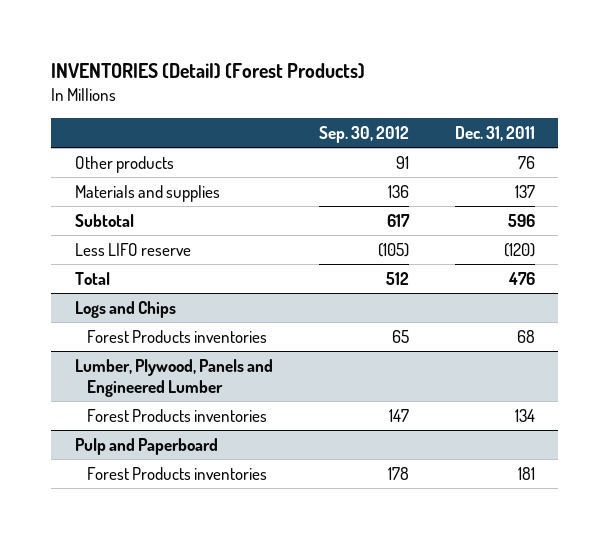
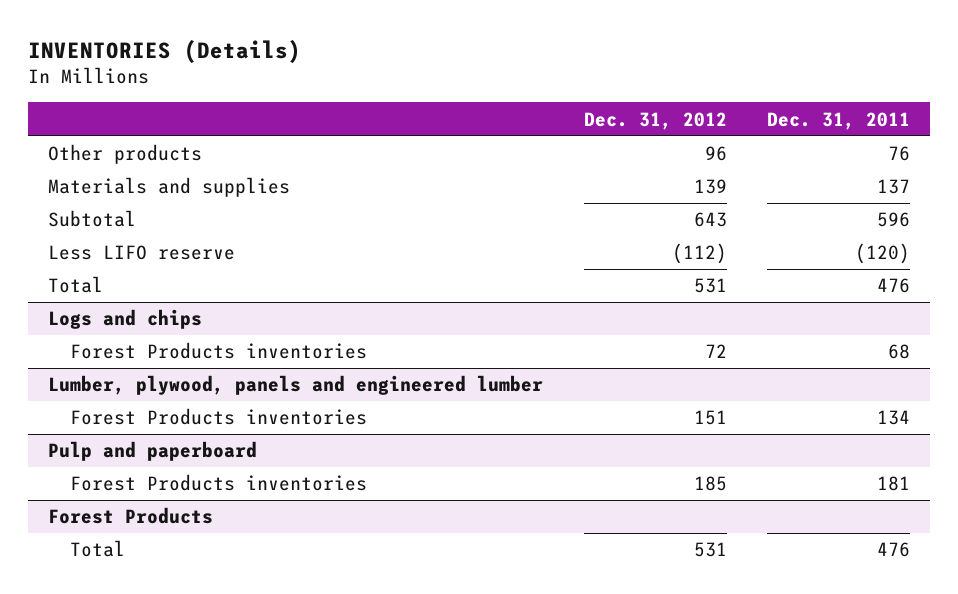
[51,63,366,80] INVENTORIES (Detail) (Forest Products) -> [28,39,302,63] INVENTORIES (Details)
[318,126,409,144] Sep. 30, 2012 -> none
none -> [583,111,727,130] Dec. 31, 2012
[74,300,176,318] Logs and Chips -> [48,309,203,330] Logs and chips
[74,358,273,397] Lumber, Plywood, Panels and Engineered Lumber -> [48,375,544,396] Lumber, plywood, panels and engineered lumber
[74,437,218,455] Pulp and Paperboard -> [48,441,258,462] Pulp and paperboard
none -> [48,507,214,525] Forest Products
none -> [70,540,126,558] Total

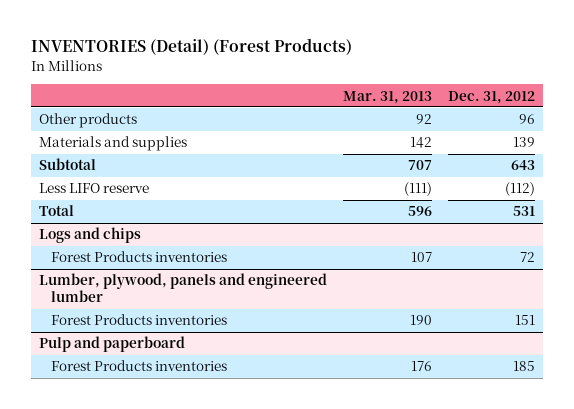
[28,39,302,63] INVENTORIES (Details) -> [31,38,353,56] INVENTORIES (Detail) (Forest Products)
[766,111,910,130] Dec. 31, 2011 -> none
none -> [342,90,432,104] Mar. 31, 2013
[48,507,214,525] Forest Products -> none
[70,540,126,558] Total -> none

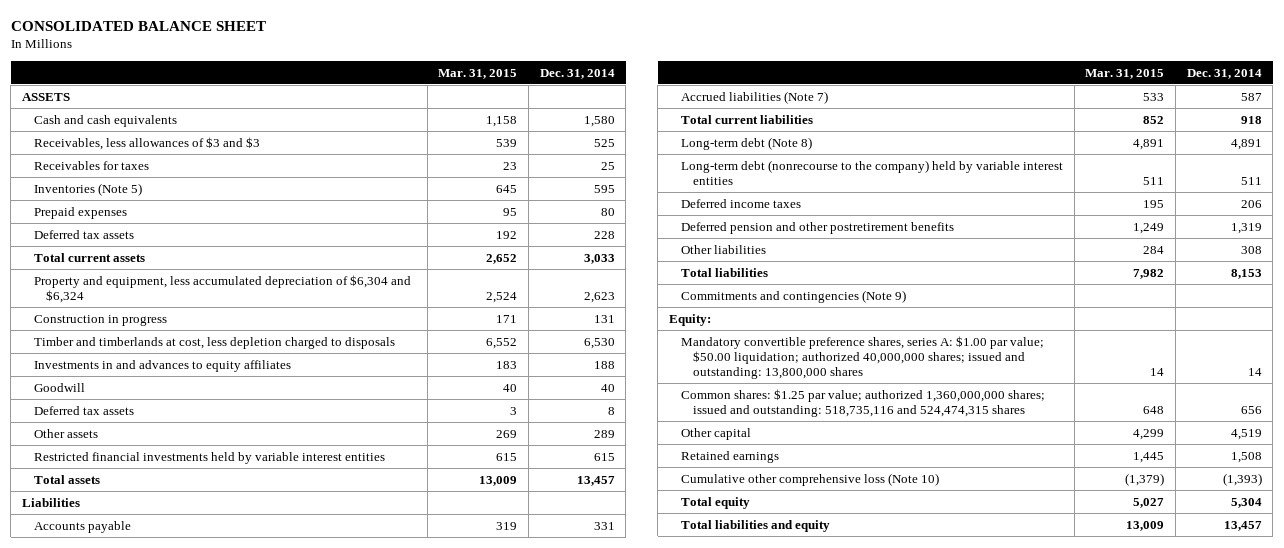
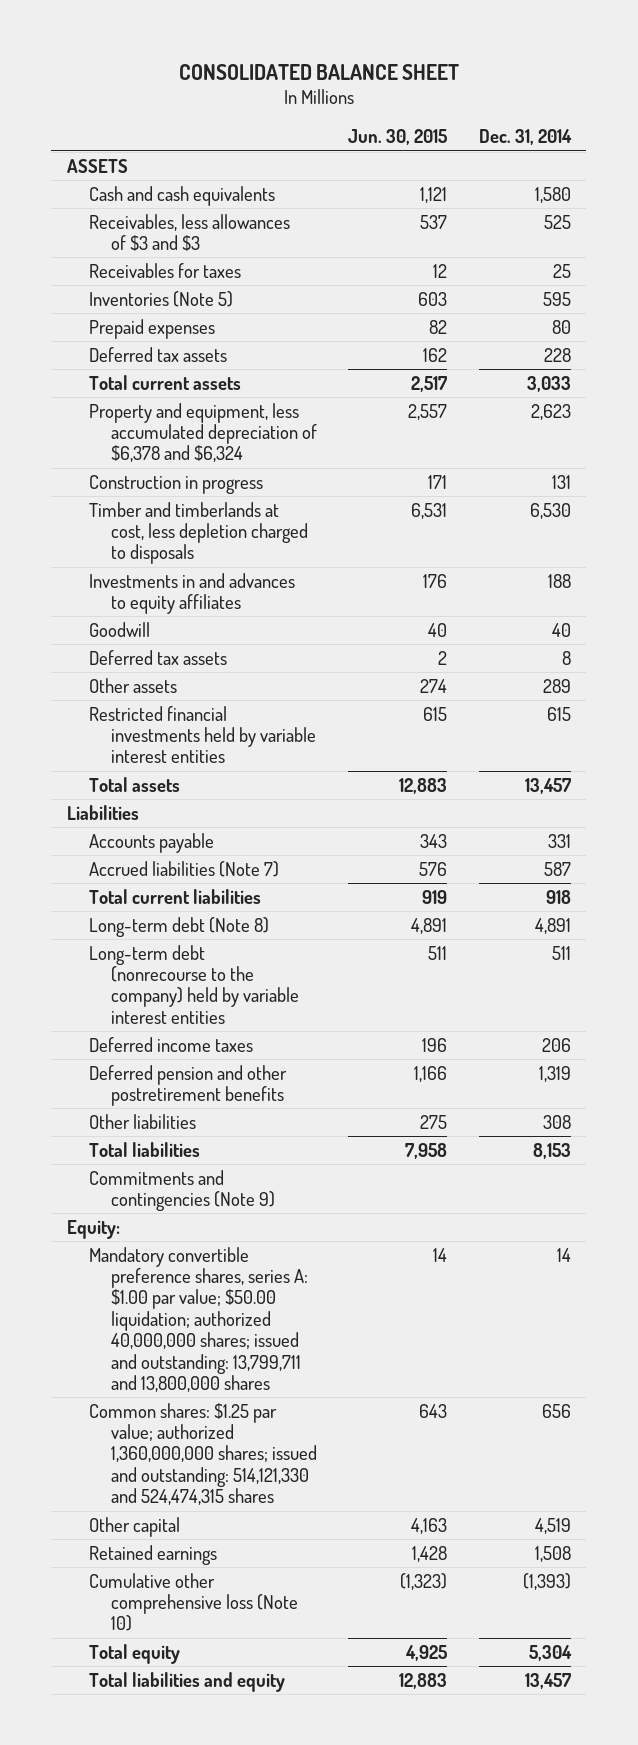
[438,68,518,79] Mar. 31, 2015 -> none
none -> [348,129,448,146] Jun. 30, 2015
[34,274,412,303] Property and equipment, less accumulated depreciation of $6,304 and $6,324 -> [88,402,318,463] Property and equipment, less accumulated depreciation of $6,378 and $6,324
[681,335,1045,380] Mandatory convertible preference shares, series A: $1.00 par value; $50.00 liquidation; authorized 40,000,000 shares; issued and outstanding: 13,800,000 shares -> [88,1246,309,1393] Mandatory convertible preference shares, series A: $1.00 par value; $50.00 liquidation; authorized 40,000,000 shares; issued and outstanding: 13,799,711 and 13,800,000 shares
[681,388,1046,417] Common shares: $1.25 par value; authorized 1,360,000,000 shares; issued and outstanding: 518,735,116 and 524,474,315 shares -> [88,1402,318,1506] Common shares: $1.25 par value; authorized 1,360,000,000 shares; issued and outstanding: 514,121,330 and 524,474,315 shares

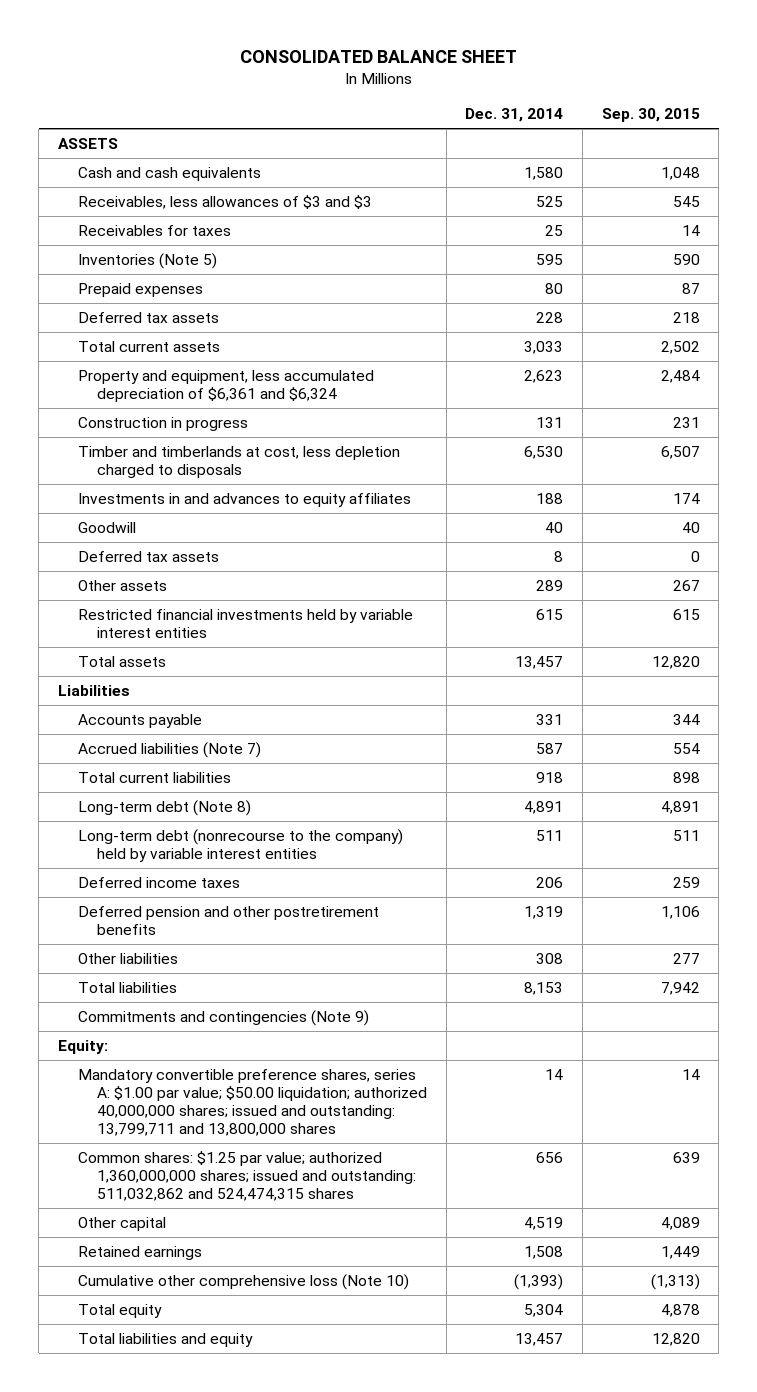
[348,129,448,146] Jun. 30, 2015 -> none
none -> [601,108,700,123] Sep. 30, 2015
[88,402,318,463] Property and equipment, less accumulated depreciation of $6,378 and $6,324 -> [77,370,374,403] Property and equipment, less accumulated depreciation of $6,361 and $6,324
[88,1402,318,1506] Common shares: $1.25 par value; authorized 1,360,000,000 shares; issued and outstanding: 514,121,330 and 524,474,315 shares -> [77,1151,417,1201] Common shares: $1.25 par value; authorized 1,360,000,000 shares; issued and outstanding: 511,032,862 and 524,474,315 shares

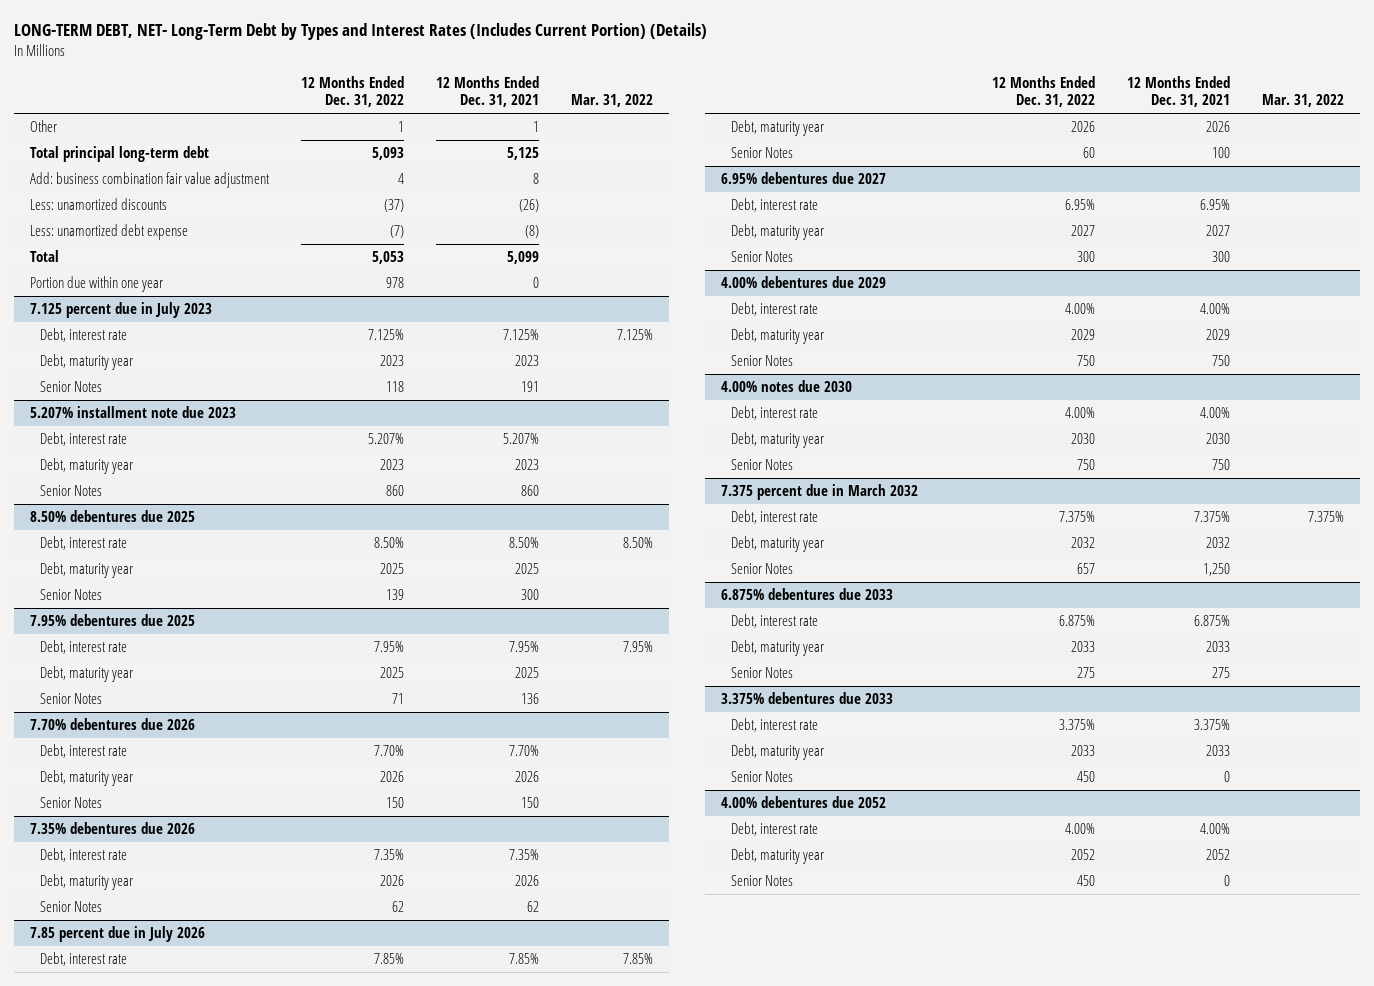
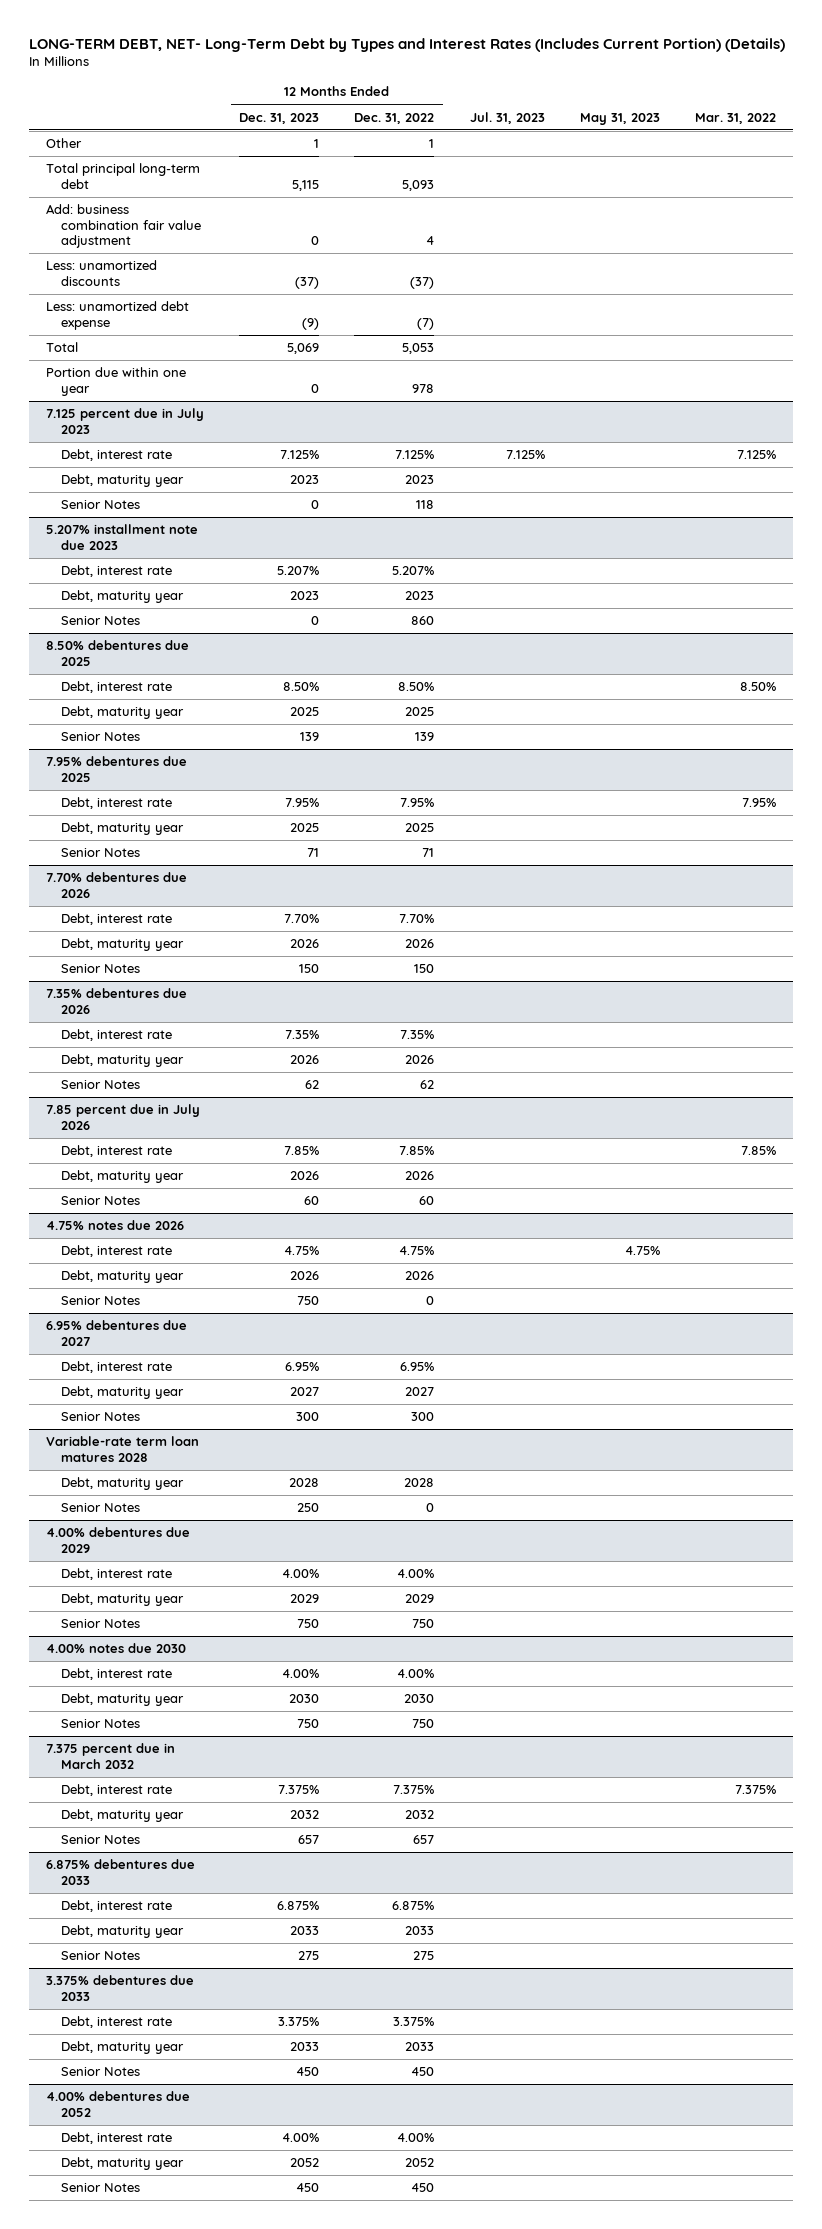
[436,76,540,108] 12 Months Ended Dec. 31, 2021 -> none
none -> [239,112,320,124] Dec. 31, 2023
none -> [469,111,545,124] Jul. 31, 2023
none -> [579,112,660,125] May 31, 2023
none -> [46,1220,185,1231] 4.75% notes due 2026
none -> [60,1245,172,1258] Debt, interest rate
none -> [60,1270,184,1284] Debt, maturity year
none -> [60,1296,140,1306] Senior Notes
none -> [46,1436,200,1462] Variable-rate term loan matures 2028
none -> [60,1477,184,1491] Debt, maturity year
none -> [60,1503,140,1513] Senior Notes

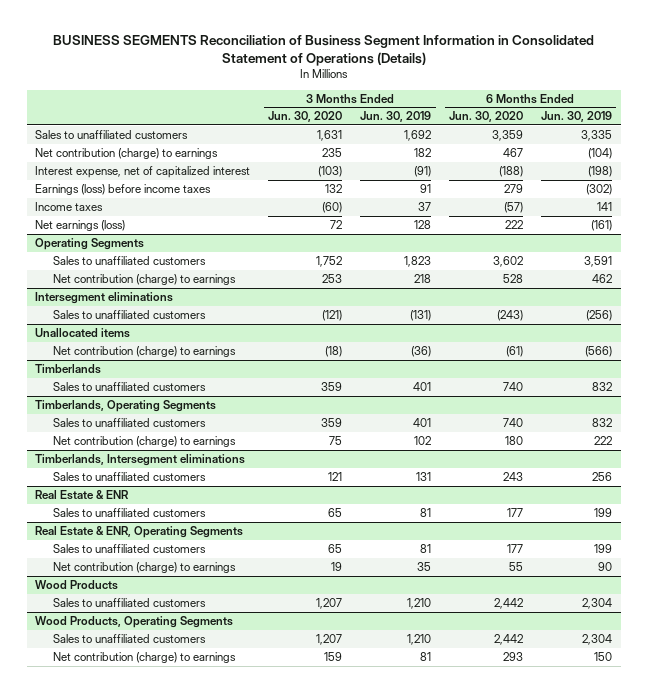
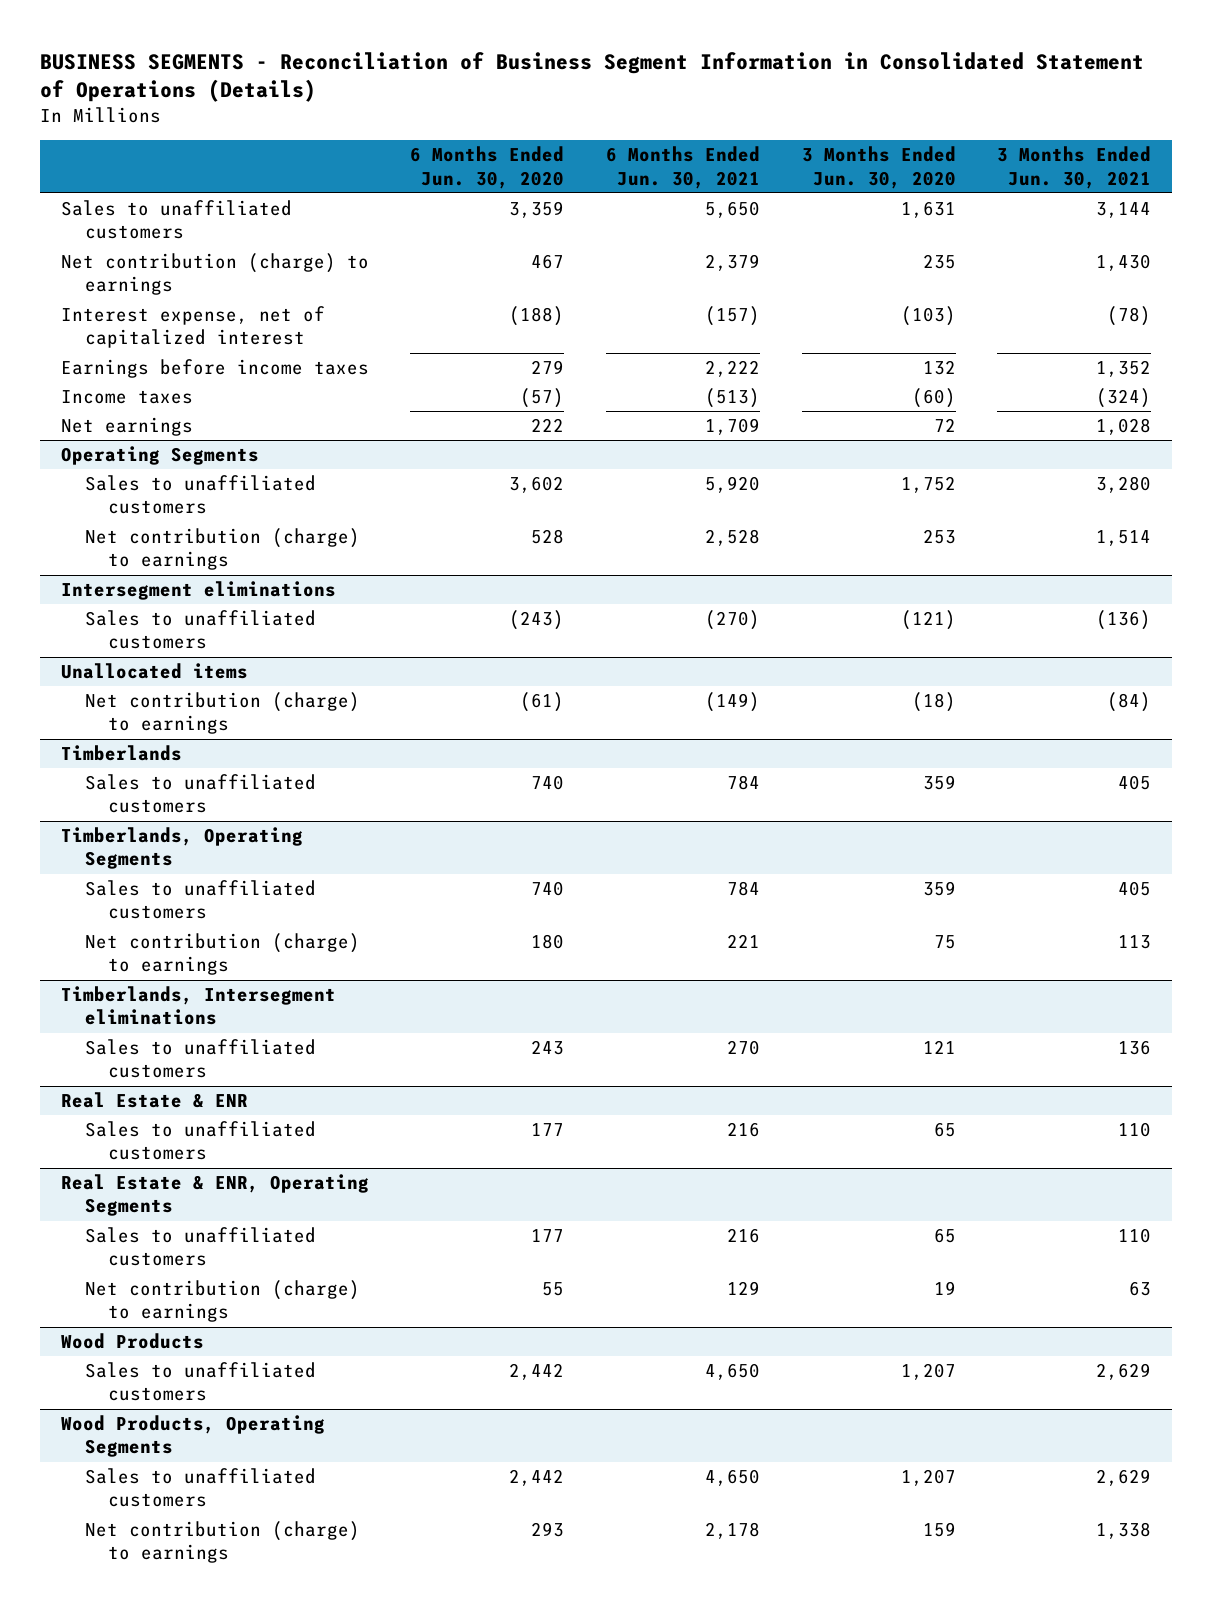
[52,34,594,66] BUSINESS SEGMENTS Reconciliation of Business Segment Information in Consolidated Statement of Operations (Details) -> [40,51,1145,103] BUSINESS SEGMENTS - Reconciliation of Business Segment Information in Consolidated Statement of Operations (Details)
[360,111,432,123] Jun. 30, 2019 -> none
[540,111,612,123] Jun. 30, 2019 -> none
none -> [606,146,761,189] 6 Months Ended Jun. 30, 2021
none -> [997,146,1152,189] 3 Months Ended Jun. 30, 2021
[35,184,212,196] Earnings (loss) before income taxes -> [60,359,369,379] Earnings before income taxes
[35,220,126,232] Net earnings (loss) -> [60,417,193,437] Net earnings

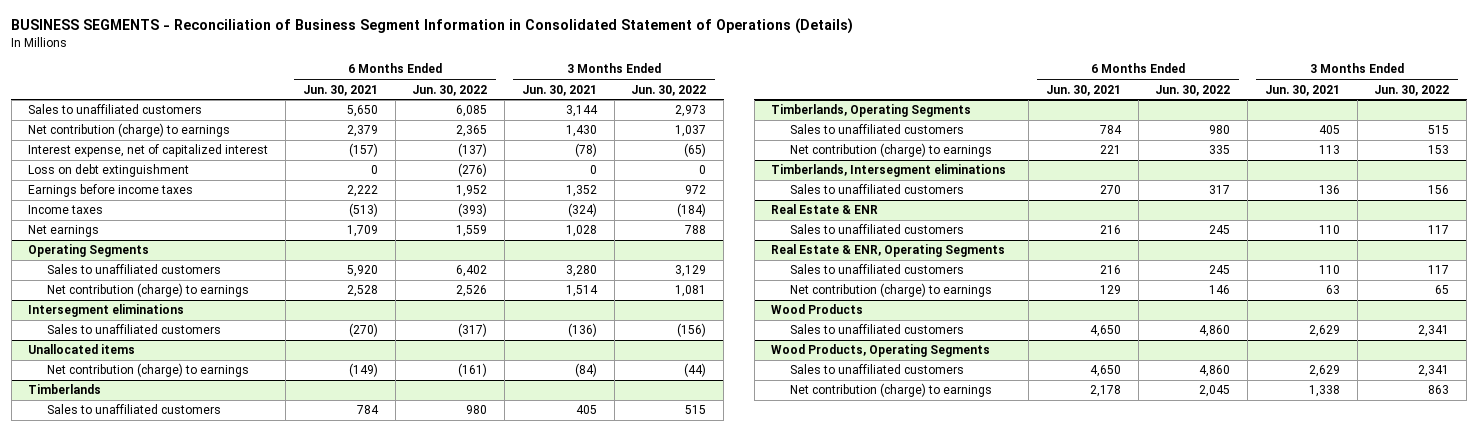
[410,146,565,189] 6 Months Ended Jun. 30, 2020 -> none
[801,146,956,189] 3 Months Ended Jun. 30, 2020 -> none
none -> [412,84,488,96] Jun. 30, 2022
none -> [631,84,707,96] Jun. 30, 2022
none -> [28,164,190,178] Loss on debt extinguishment

